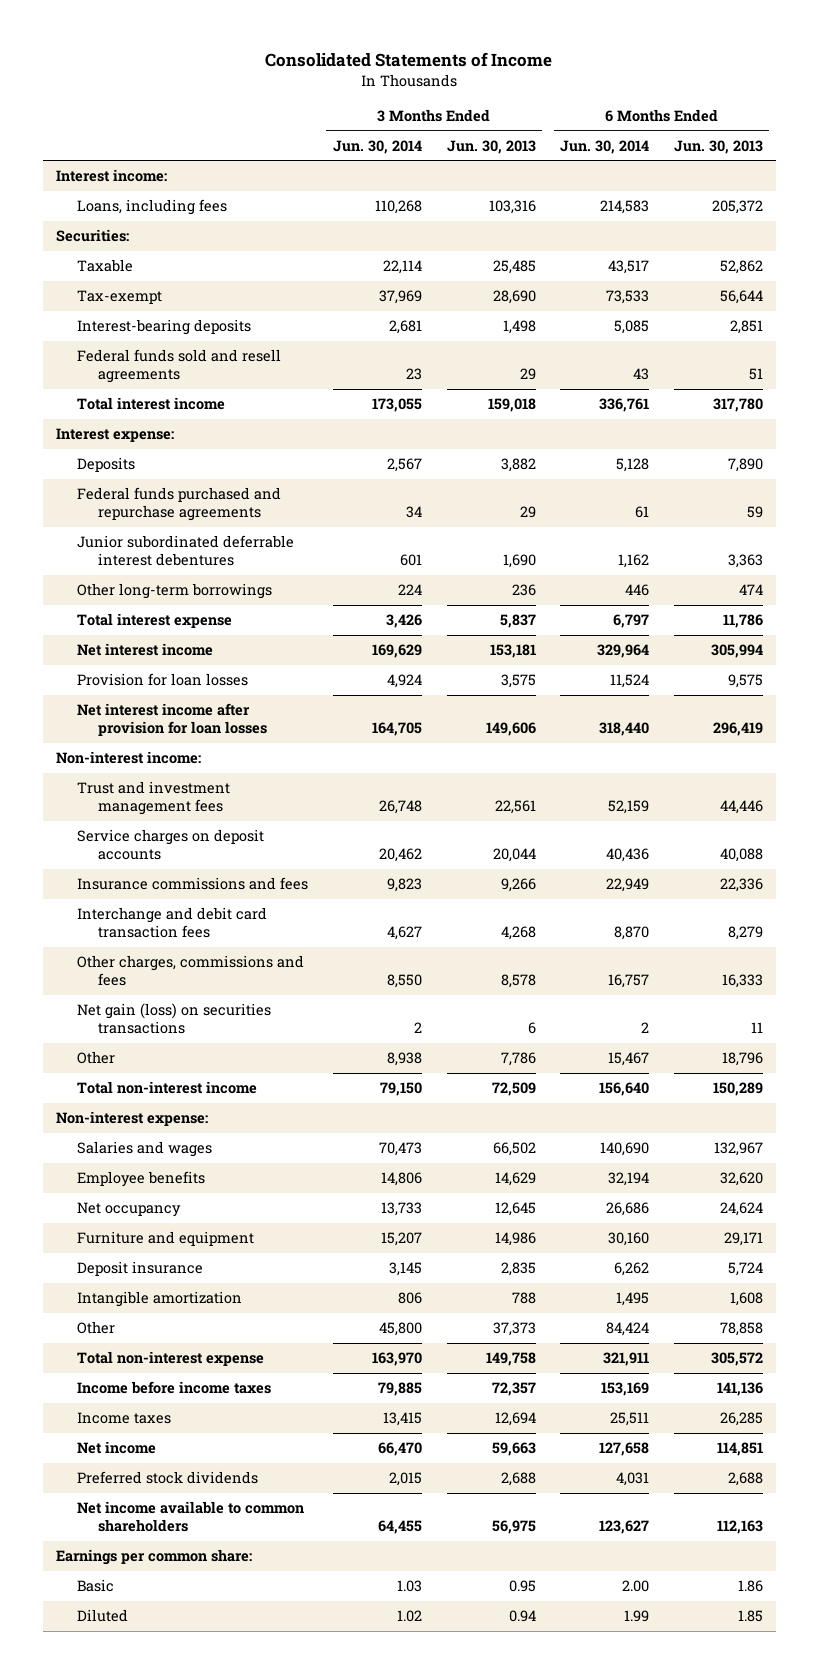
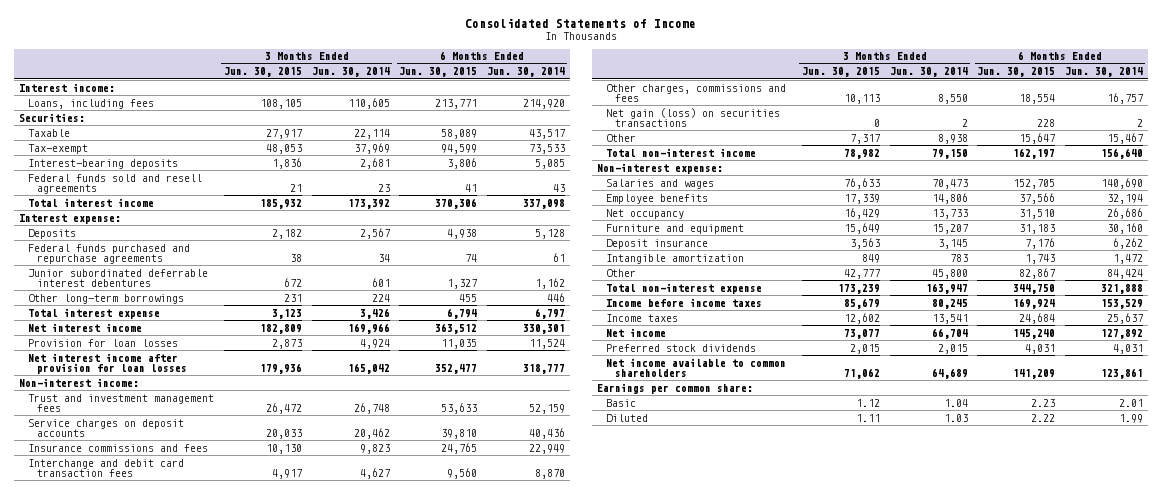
[446,139,536,154] Jun. 30, 2013 -> none
[674,139,764,154] Jun. 30, 2013 -> none
none -> [223,67,302,78] Jun. 30, 2015
none -> [399,67,478,78] Jun. 30, 2015
[374,200,422,215] 110,268 -> [347,97,390,109] 110,605
[600,200,650,215] 214,583 -> [522,98,565,109] 214,920
[371,398,422,413] 173,055 -> [347,198,390,209] 173,392
[599,398,650,413] 336,761 -> [522,198,565,209] 337,098
[371,644,422,659] 169,629 -> [347,322,390,334] 169,966
[597,644,650,659] 329,964 -> [522,323,565,334] 330,301
[371,722,422,737] 164,705 -> [347,363,390,375] 165,042
[599,722,650,737] 318,440 -> [522,364,565,375] 318,777
[397,1292,422,1305] 806 -> [949,253,968,262] 783
[616,1292,650,1307] 1,495 -> [1113,253,1144,264] 1,472
[371,1352,422,1367] 163,970 -> [925,282,968,294] 163,947
[603,1352,650,1367] 321,911 -> [1101,283,1144,294] 321,888
[377,1382,422,1397] 79,885 -> [931,298,968,309] 80,245
[601,1382,650,1397] 153,169 -> [1101,298,1144,309] 153,529
[382,1412,422,1427] 13,415 -> [931,313,968,324] 13,541
[610,1412,650,1427] 25,511 -> [1107,312,1144,324] 25,637
[377,1442,422,1457] 66,470 -> [931,327,968,339] 66,704
[599,1442,650,1457] 127,658 -> [1101,328,1144,339] 127,892
[377,1520,422,1535] 64,455 -> [931,368,968,380] 64,689
[599,1520,650,1535] 123,627 -> [1101,368,1144,380] 123,861
[396,1580,422,1593] 1.03 -> [943,398,968,407] 1.04
[622,1580,650,1593] 2.00 -> [1119,398,1144,407] 2.01
[396,1610,422,1623] 1.02 -> [943,413,968,422] 1.03

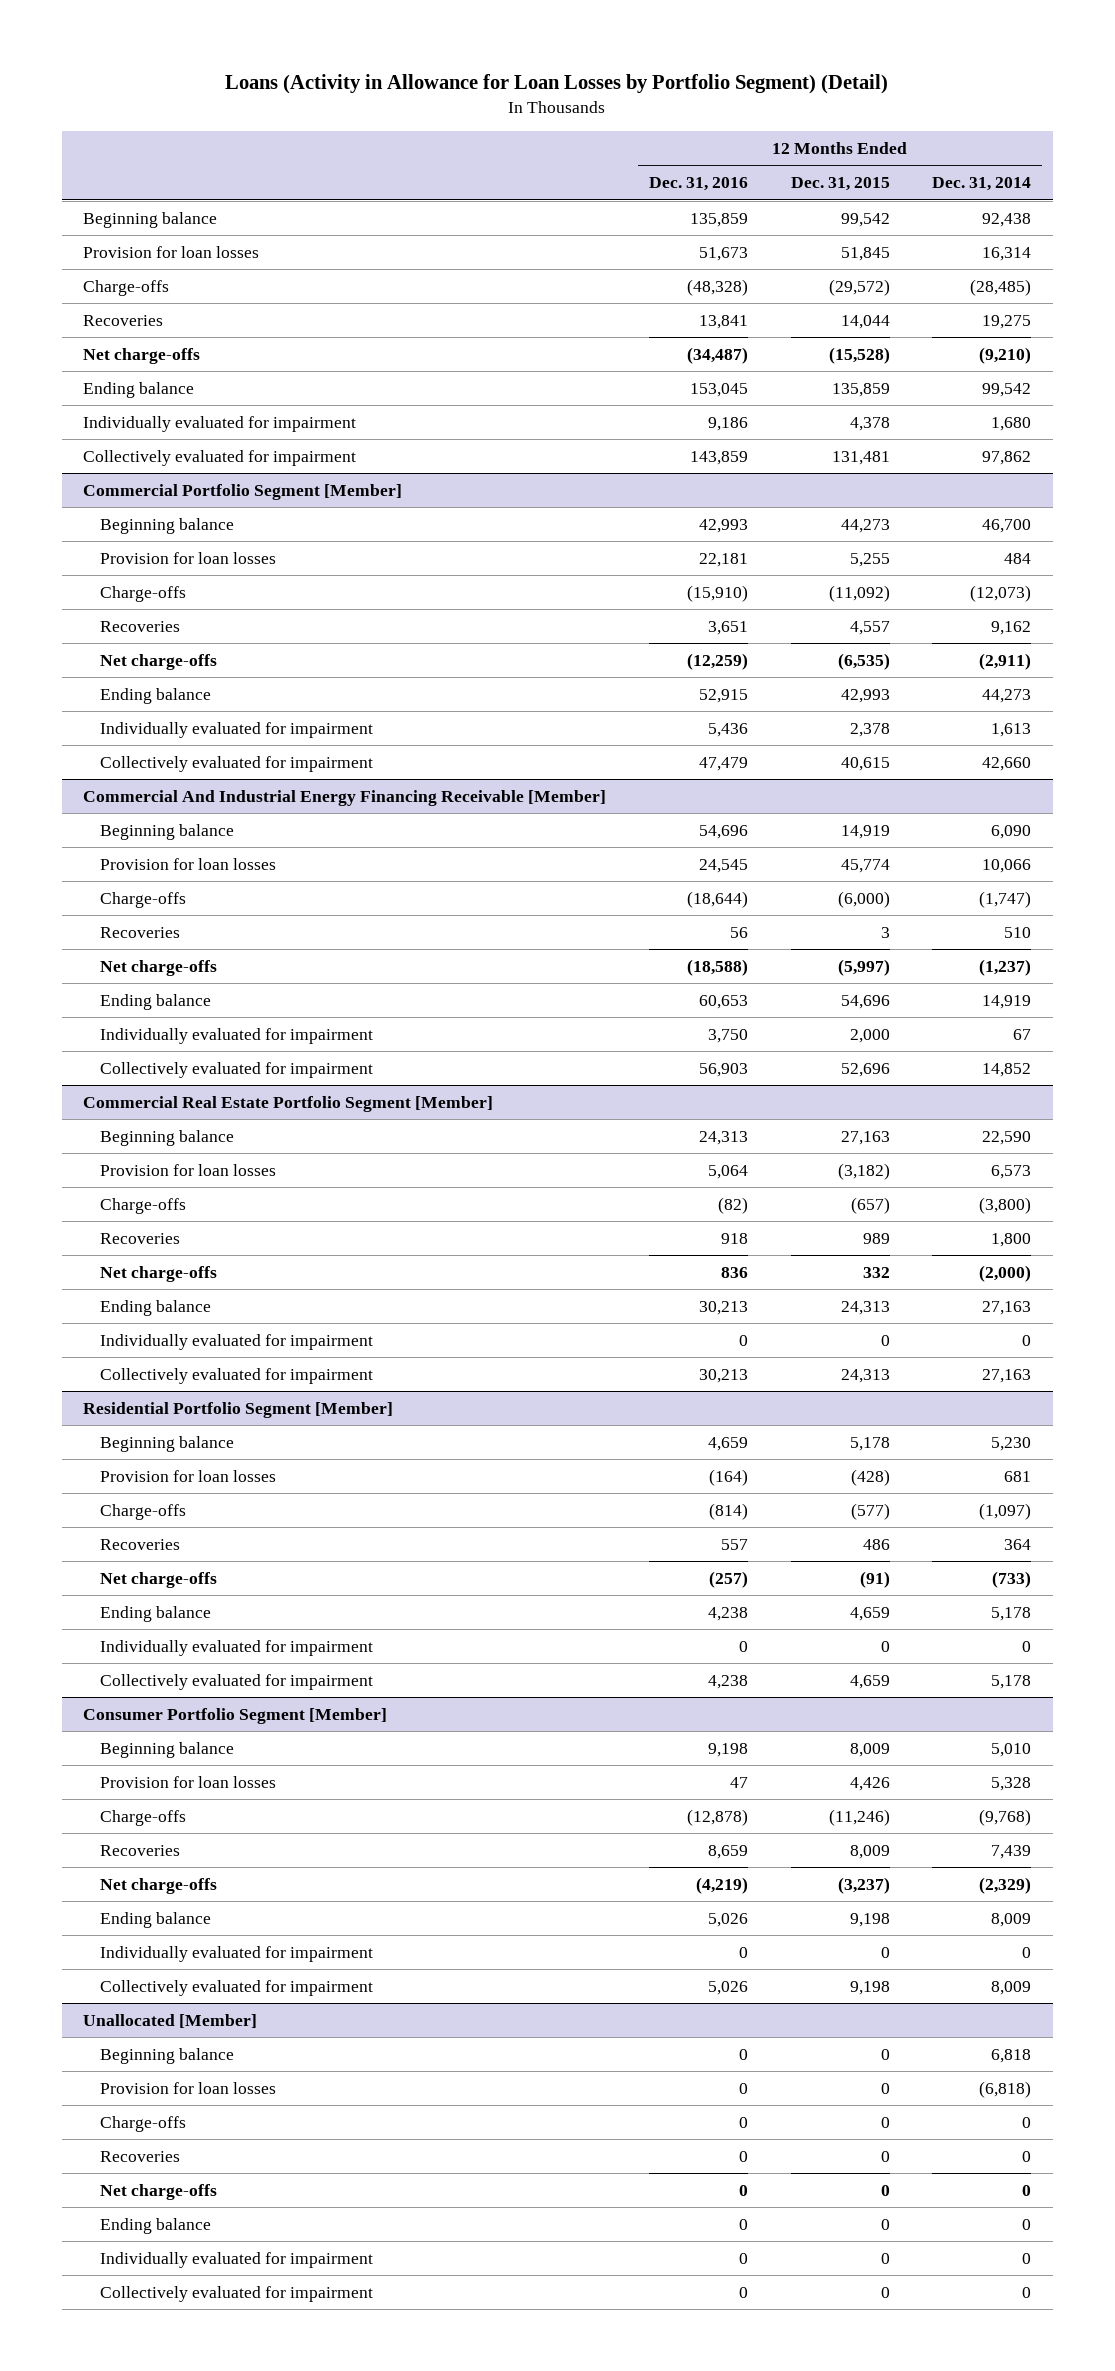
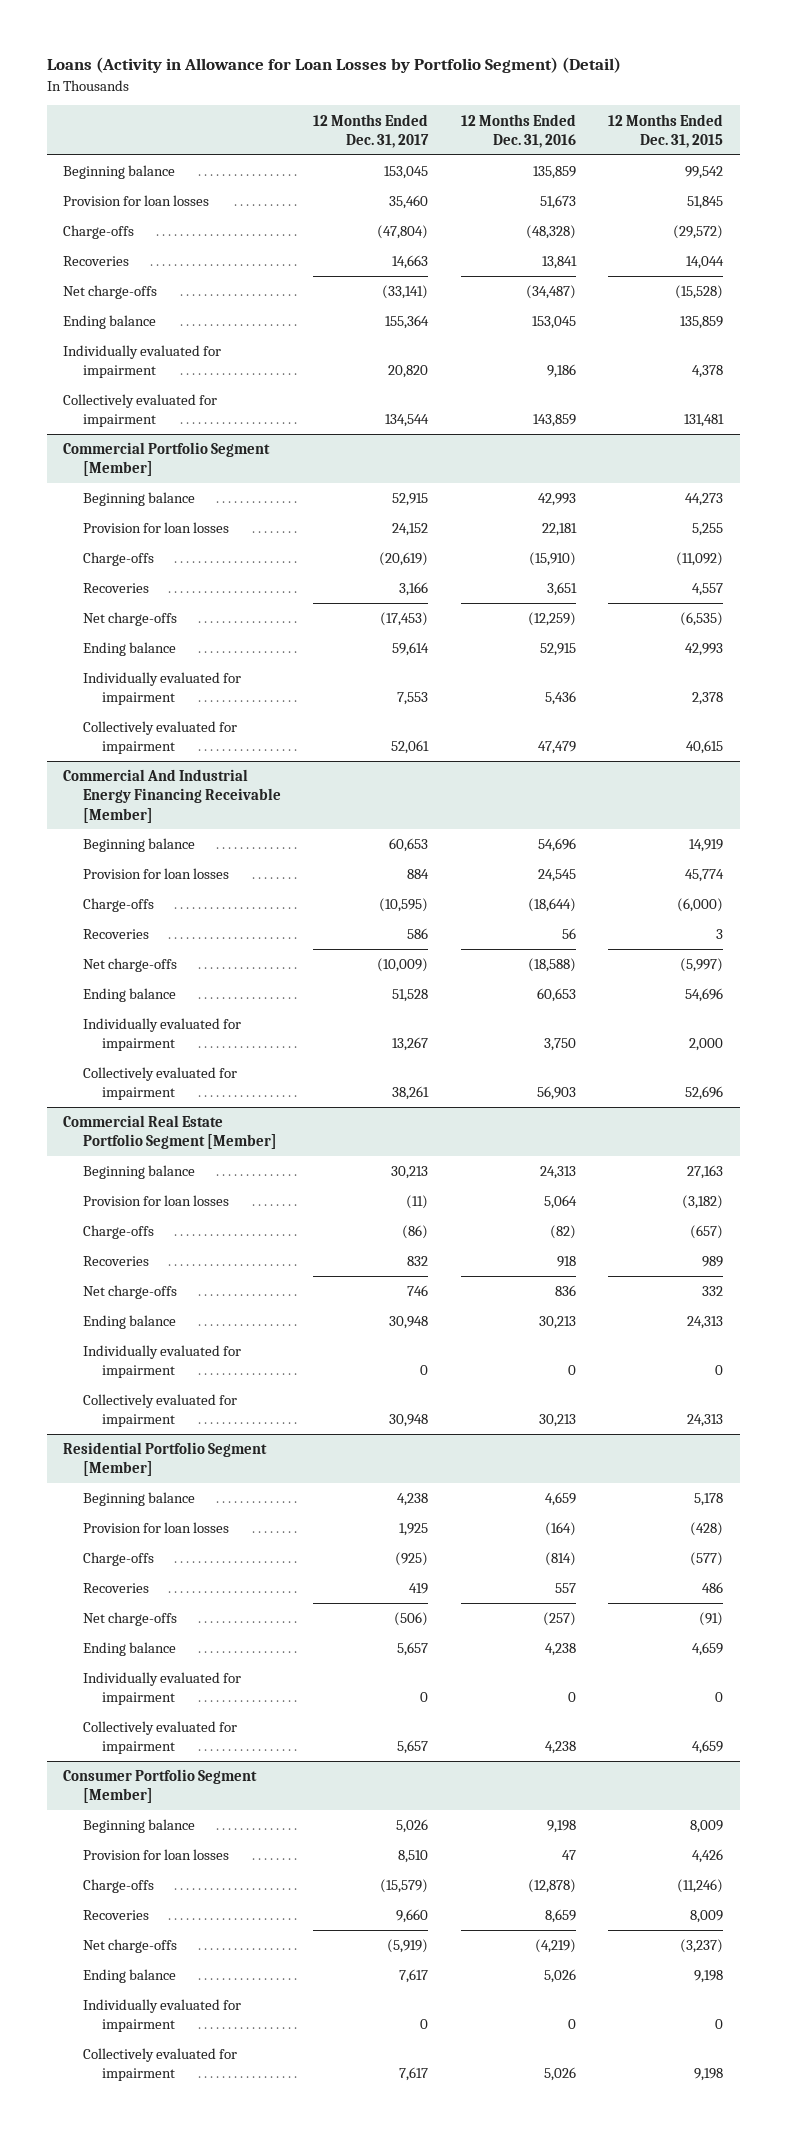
[932,177,1032,192] Dec. 31, 2014 -> none
none -> [313,113,430,148] 12 Months Ended Dec. 31, 2017
[83,2013,258,2028] Unallocated [Member] -> none
[100,2047,235,2064] Beginning balance -> none
[100,2081,277,2094] Provision for loan losses -> none
[100,2115,187,2132] Charge-offs -> none
[100,2150,181,2162] Recoveries -> none
[100,2183,218,2200] Net charge-offs -> none
[100,2217,212,2234] Ending balance -> none
[100,2251,374,2268] Individually evaluated for impairment -> none
[100,2285,374,2302] Collectively evaluated for impairment -> none

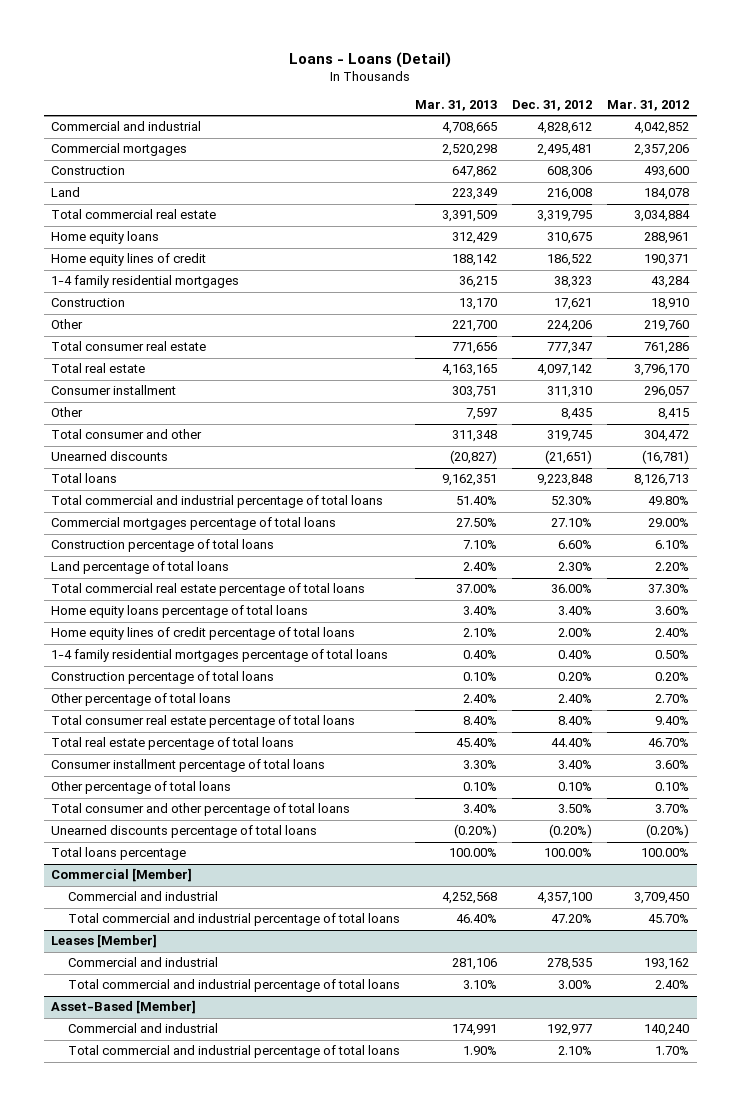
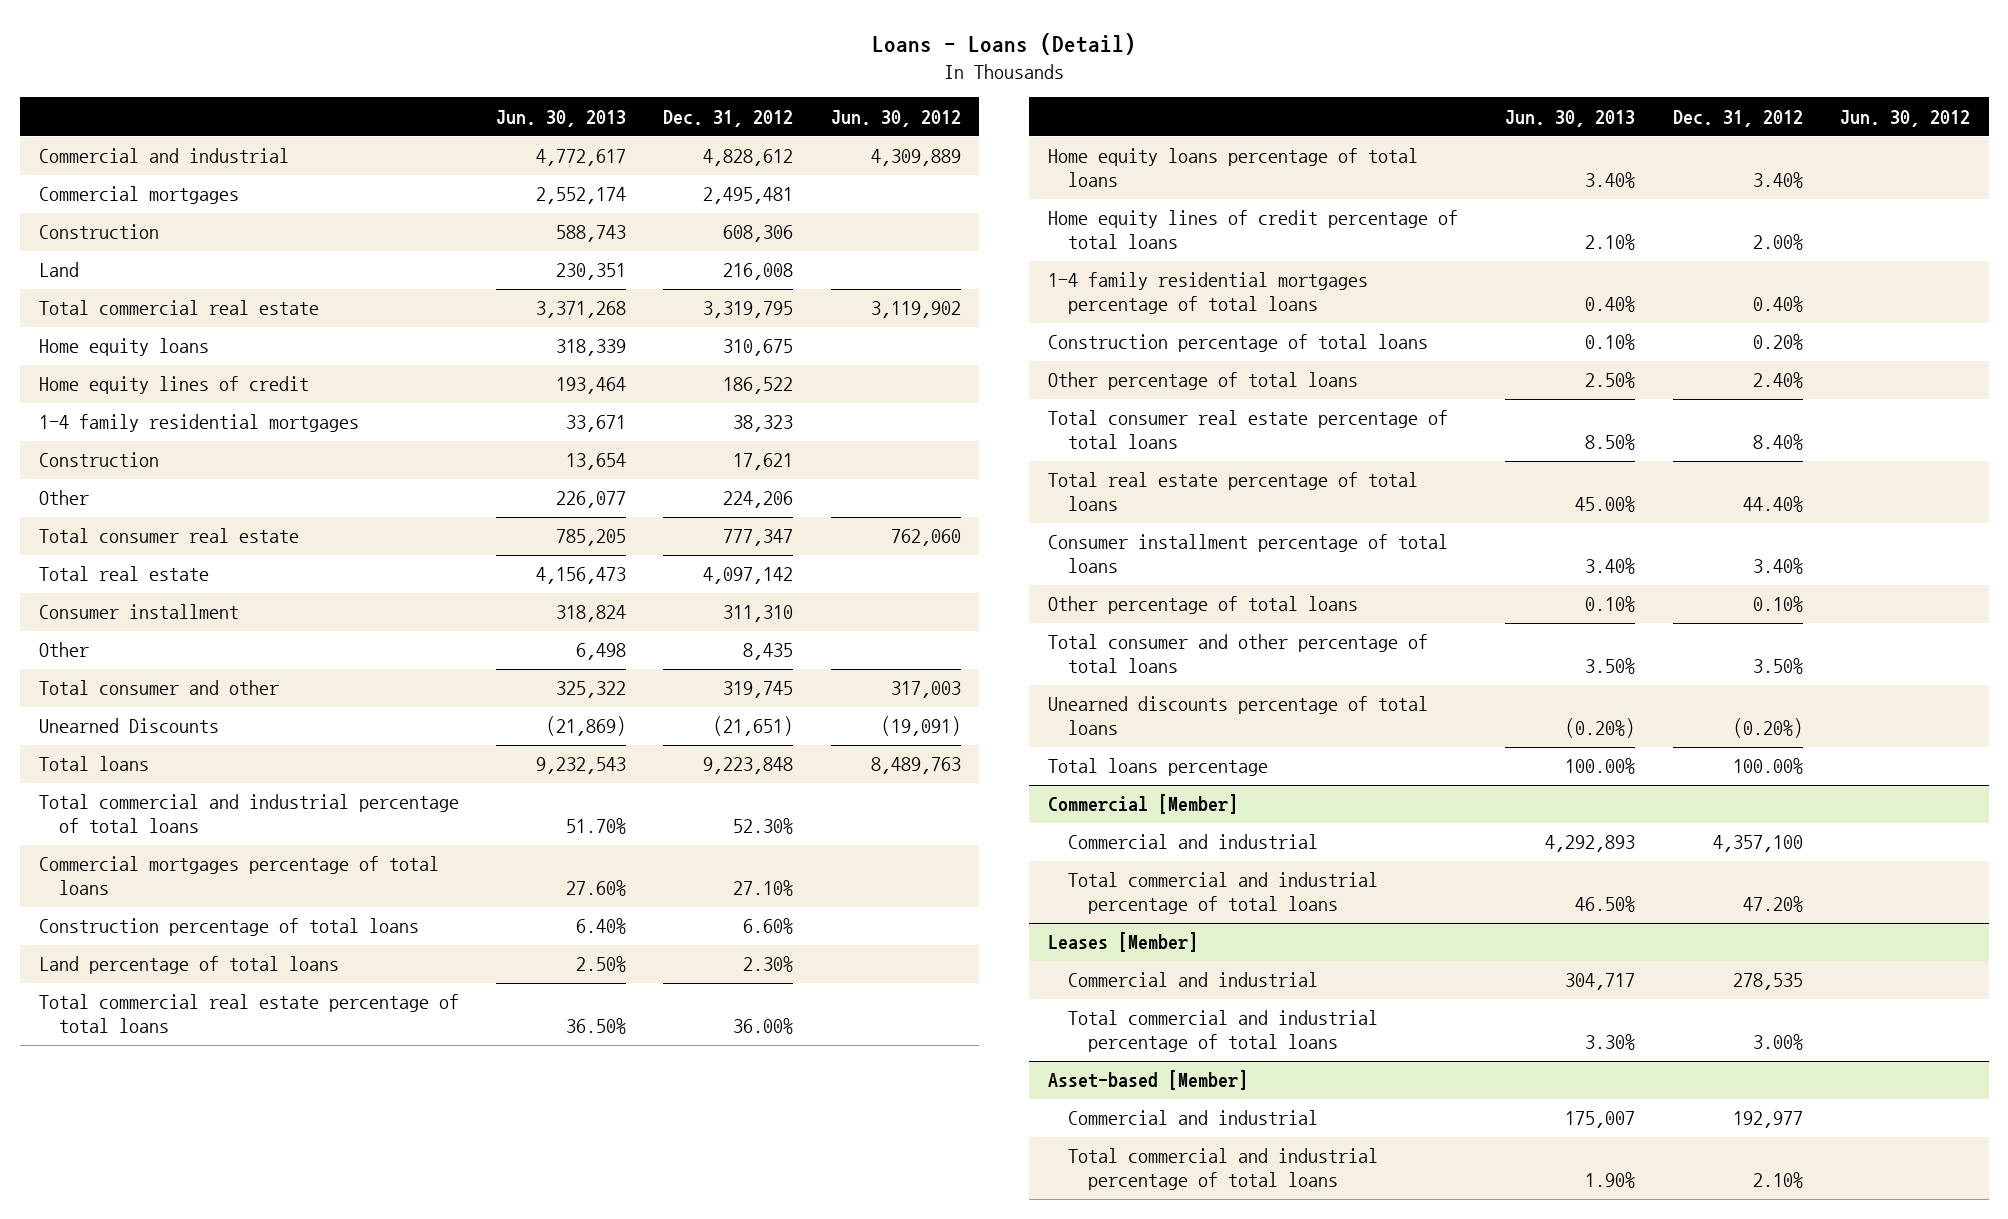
[415,100,498,112] Mar. 31, 2013 -> none
[607,100,690,112] Mar. 31, 2012 -> none
none -> [495,109,626,127] Jun. 30, 2013
none -> [830,109,961,127] Jun. 30, 2012
[51,451,169,462] Unearned discounts -> [38,718,219,734] Unearned Discounts
[51,1000,197,1015] Asset-Based [Member] -> [1047,1070,1248,1091] Asset-based [Member]

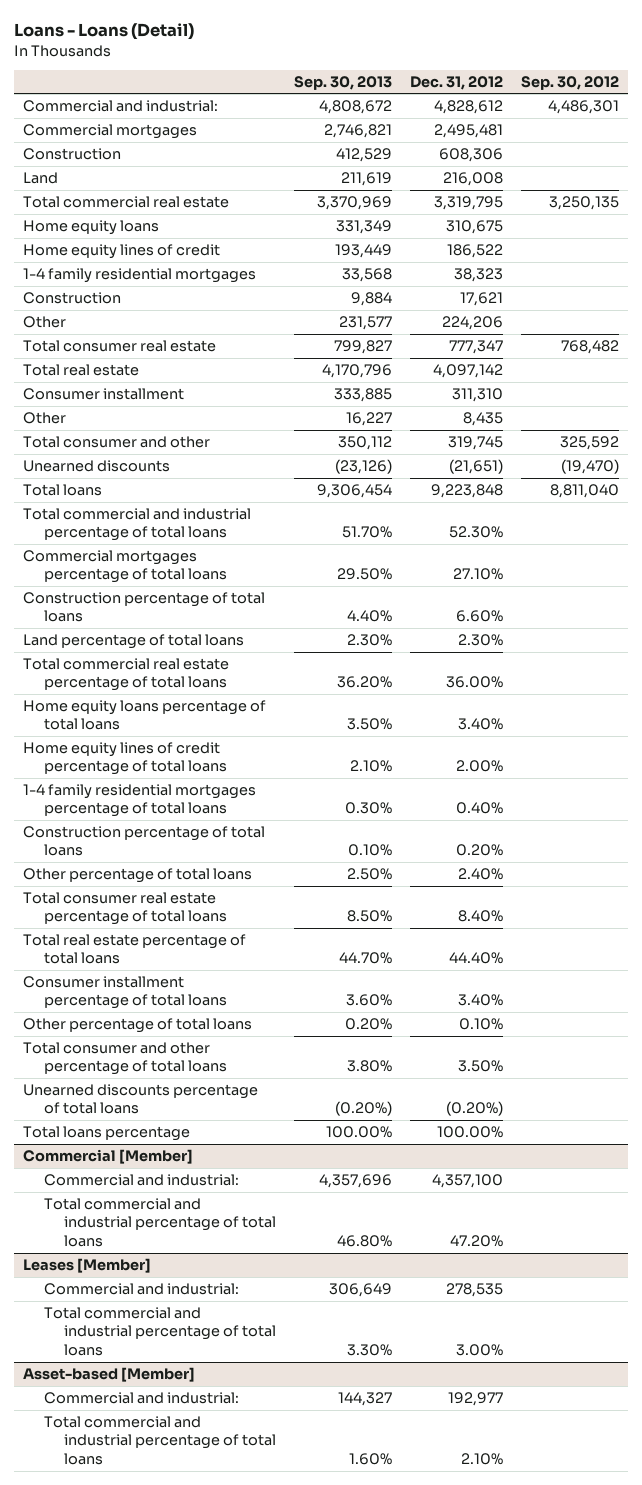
[495,109,626,127] Jun. 30, 2013 -> none
[830,109,961,127] Jun. 30, 2012 -> none
none -> [293,75,392,90] Sep. 30, 2013
none -> [520,75,619,90] Sep. 30, 2012
[38,148,289,164] Commercial and industrial -> [23,100,219,113] Commercial and industrial:
[38,718,219,734] Unearned Discounts -> [23,460,171,473] Unearned discounts
[1067,834,1318,850] Commercial and industrial -> [43,1174,239,1187] Commercial and industrial:
[1067,972,1318,988] Commercial and industrial -> [43,1283,239,1296] Commercial and industrial:
[1067,1110,1318,1126] Commercial and industrial -> [43,1392,239,1405] Commercial and industrial:

